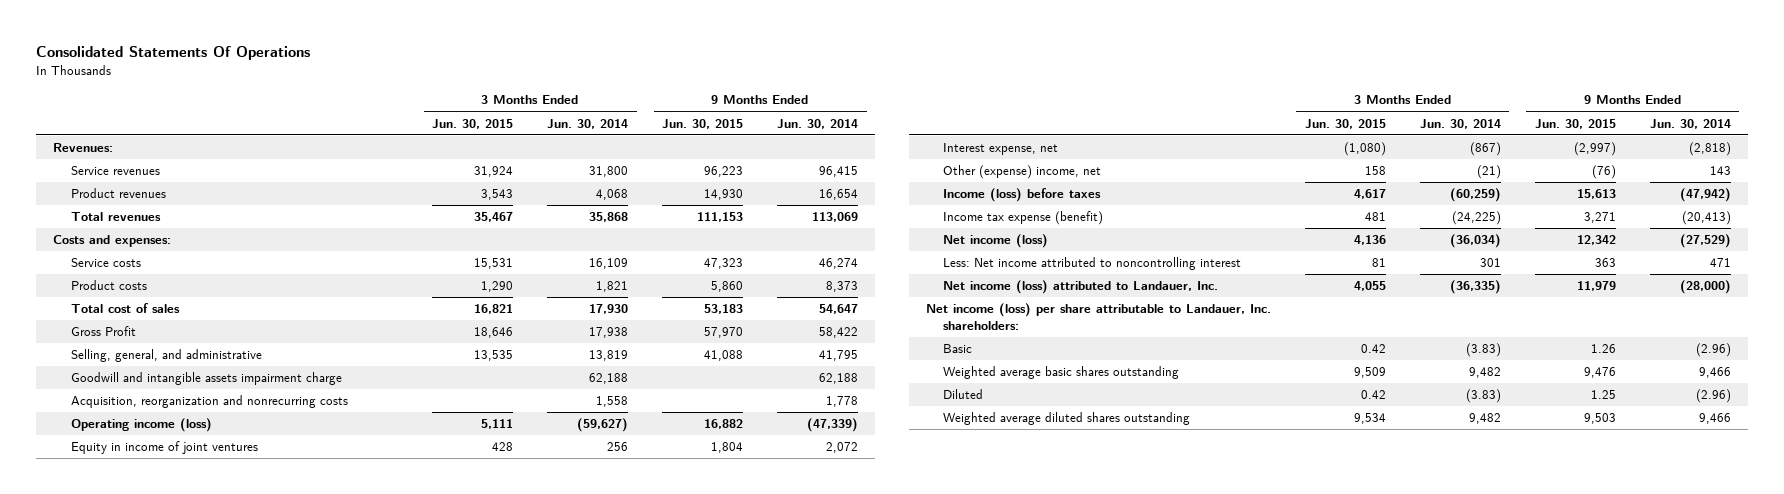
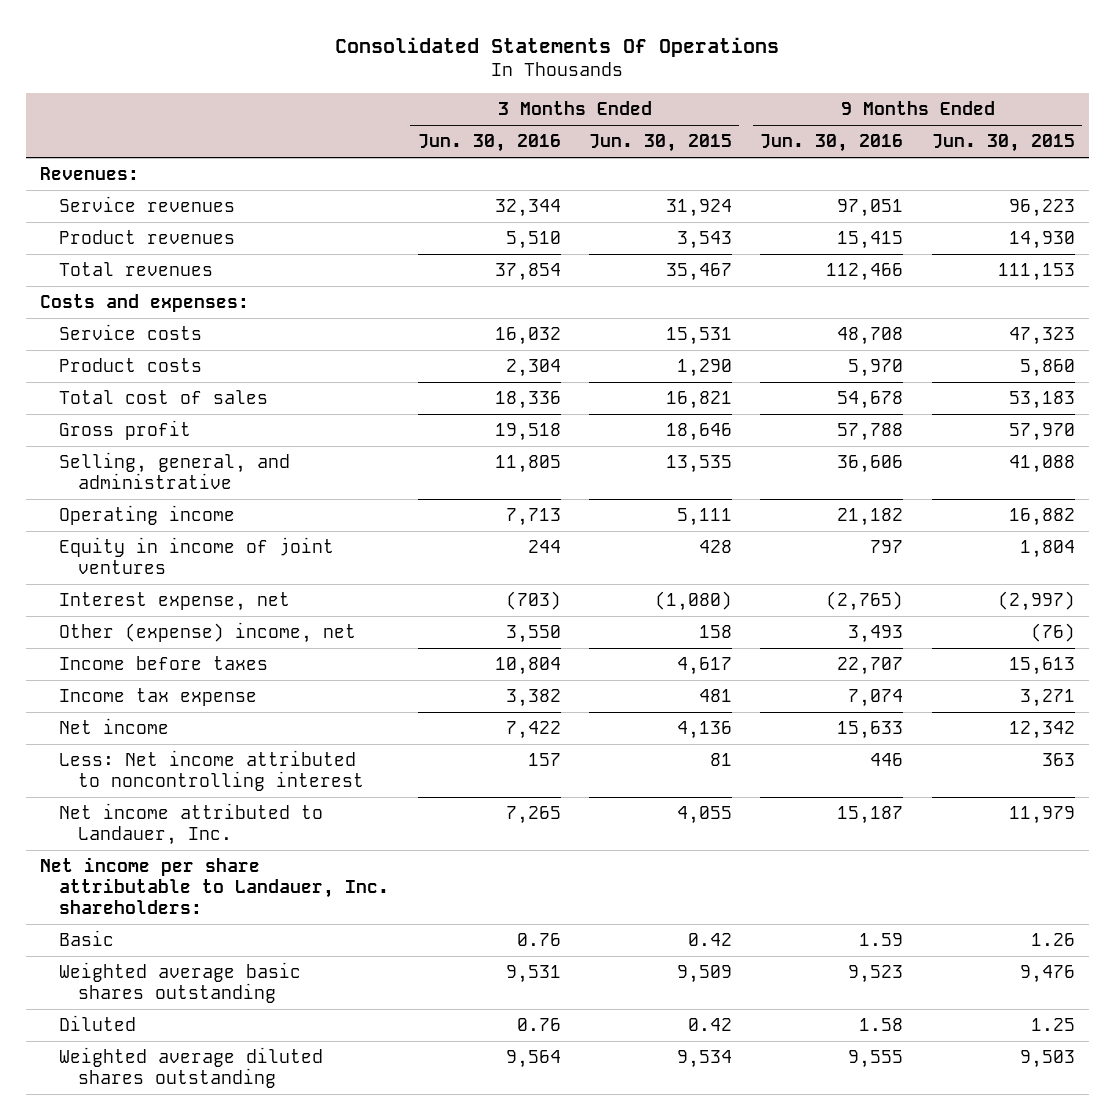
[547,118,629,129] Jun. 30, 2014 -> none
[777,118,859,129] Jun. 30, 2014 -> none
none -> [417,134,561,153] Jun. 30, 2016
none -> [760,134,904,153] Jun. 30, 2016
[71,326,137,337] Gross Profit -> [59,420,192,441] Gross profit
[71,372,343,386] Goodwill and intangible assets impairment charge -> none
[71,395,349,409] Acquisition, reorganization and nonrecurring costs -> none
[71,418,213,433] Operating income (loss) -> [59,505,236,526] Operating income
[943,188,1102,203] Income (loss) before taxes -> [59,656,269,671] Income before taxes
[943,211,1104,226] Income tax expense (benefit) -> [59,688,258,707] Income tax expense
[943,234,1049,249] Net income (loss) -> [59,718,170,735] Net income
[943,280,1219,295] Net income (loss) attributed to Landauer, Inc. -> [59,803,324,846] Net income attributed to Landauer, Inc.
[925,303,1271,331] Net income (loss) per share attributable to Landauer, Inc. shareholders: -> [39,857,390,915] Net income per share attributable to Landauer, Inc. shareholders:

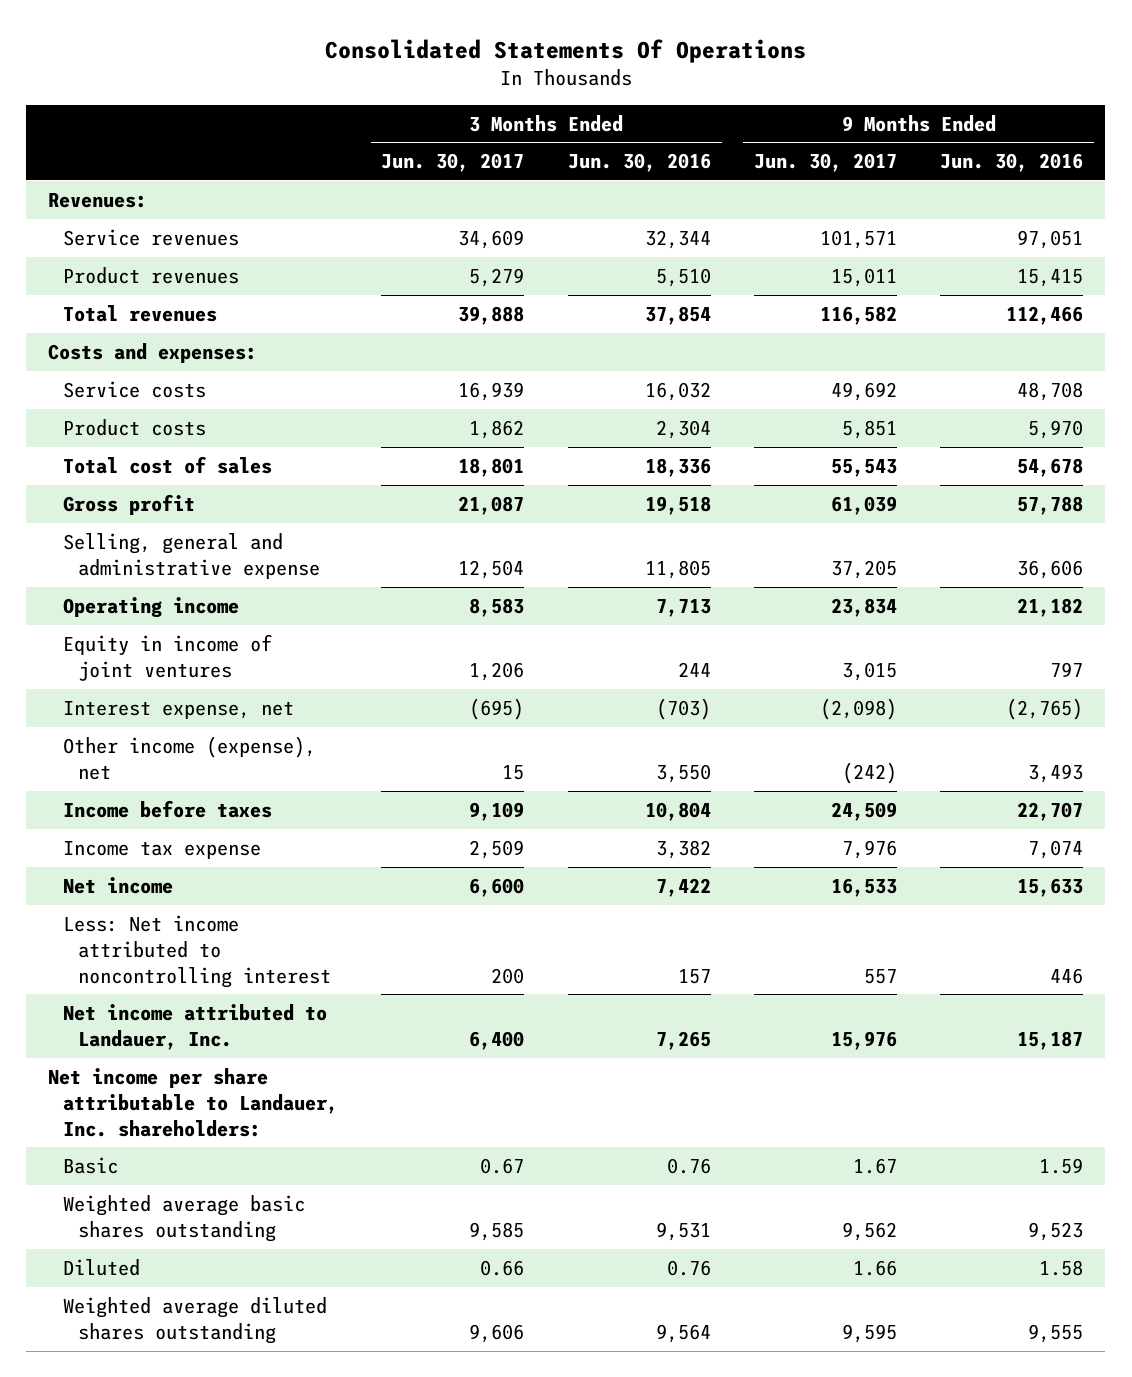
[588,134,732,153] Jun. 30, 2015 -> none
[931,134,1075,153] Jun. 30, 2015 -> none
none -> [381,153,525,173] Jun. 30, 2017
none -> [754,153,898,173] Jun. 30, 2017
[59,452,291,490] Selling, general, and administrative -> [63,532,320,579] Selling, general and administrative expense
[59,622,357,644] Other (expense) income, net -> [63,735,317,780] Other income (expense), net

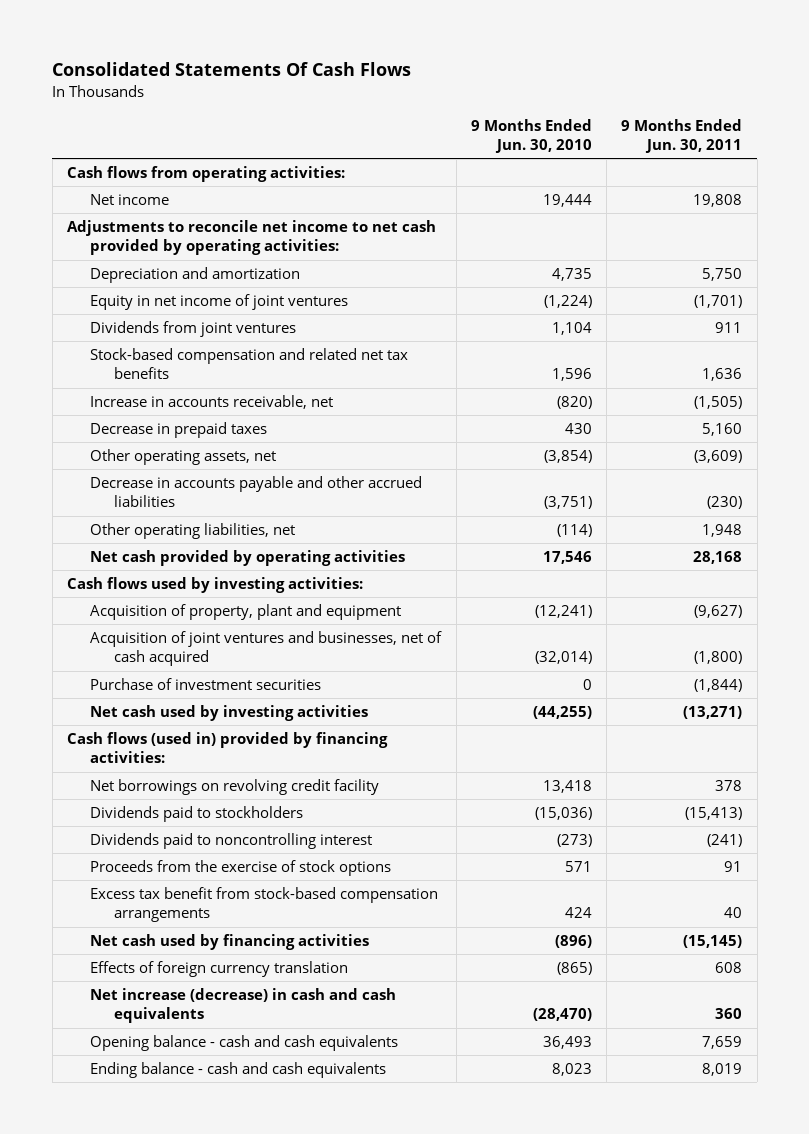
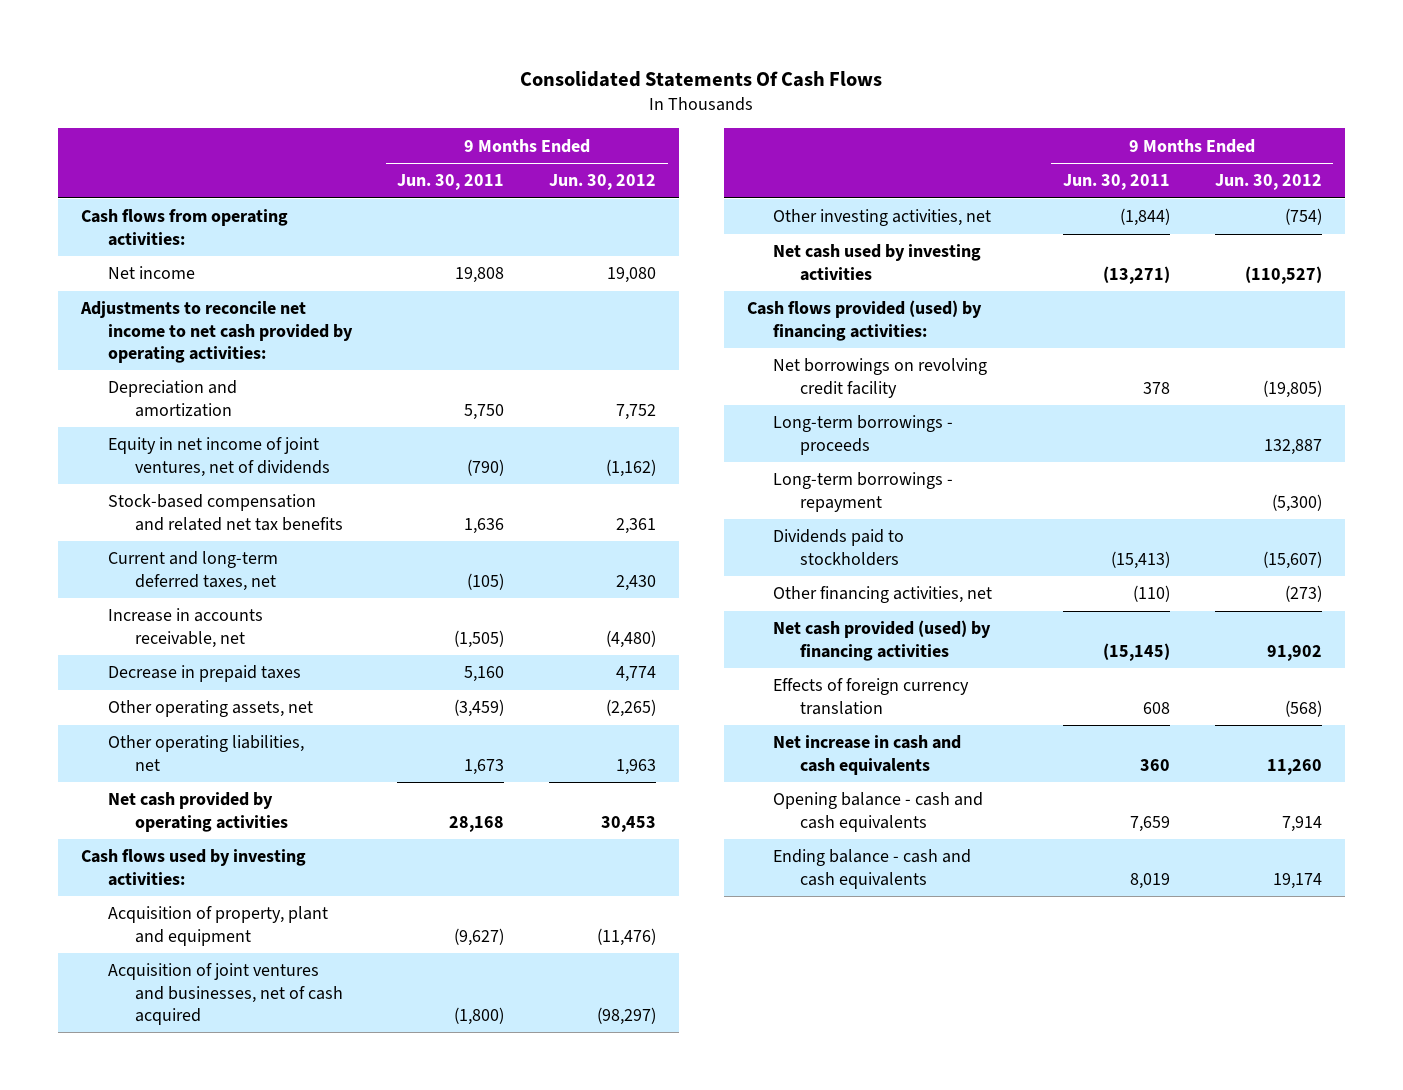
[470,118,592,154] 9 Months Ended Jun. 30, 2010 -> none
none -> [549,174,657,191] Jun. 30, 2012
[90,320,297,337] Dividends from joint ventures -> none
[90,293,349,310] Equity in net income of joint ventures -> [107,437,330,477] Equity in net income of joint ventures, net of dividends
[694,294,743,308] (1,701) -> [467,458,505,476] (790)
none -> [107,551,278,591] Current and long-term deferred taxes, net
[90,475,423,508] Decrease in accounts payable and other accrued liabilities -> none
[694,449,743,463] (3,609) -> [454,699,505,718] (3,459)
[702,523,743,537] 1,948 -> [464,758,505,775] 1,673
[90,677,322,690] Purchase of investment securities -> [773,209,992,227] Other investing activities, net
[67,731,389,764] Cash flows (used in) provided by financing activities: -> [746,300,982,341] Cash flows provided (used) by financing activities:
none -> [773,415,954,455] Long-term borrowings - proceeds
none -> [773,472,954,512] Long-term borrowings - repayment
[90,832,373,849] Dividends paid to noncontrolling interest -> none
[90,859,392,876] Proceeds from the exercise of stock options -> none
[90,886,439,923] Excess tax benefit from stock-based compensation arrangements -> none
none -> [773,586,993,604] Other financing activities, net
[90,933,370,950] Net cash used by financing activities -> [773,620,992,661] Net cash provided (used) by financing activities
[90,987,397,1024] Net increase (decrease) in cash and cash equivalents -> [773,735,962,775] Net increase in cash and cash equivalents

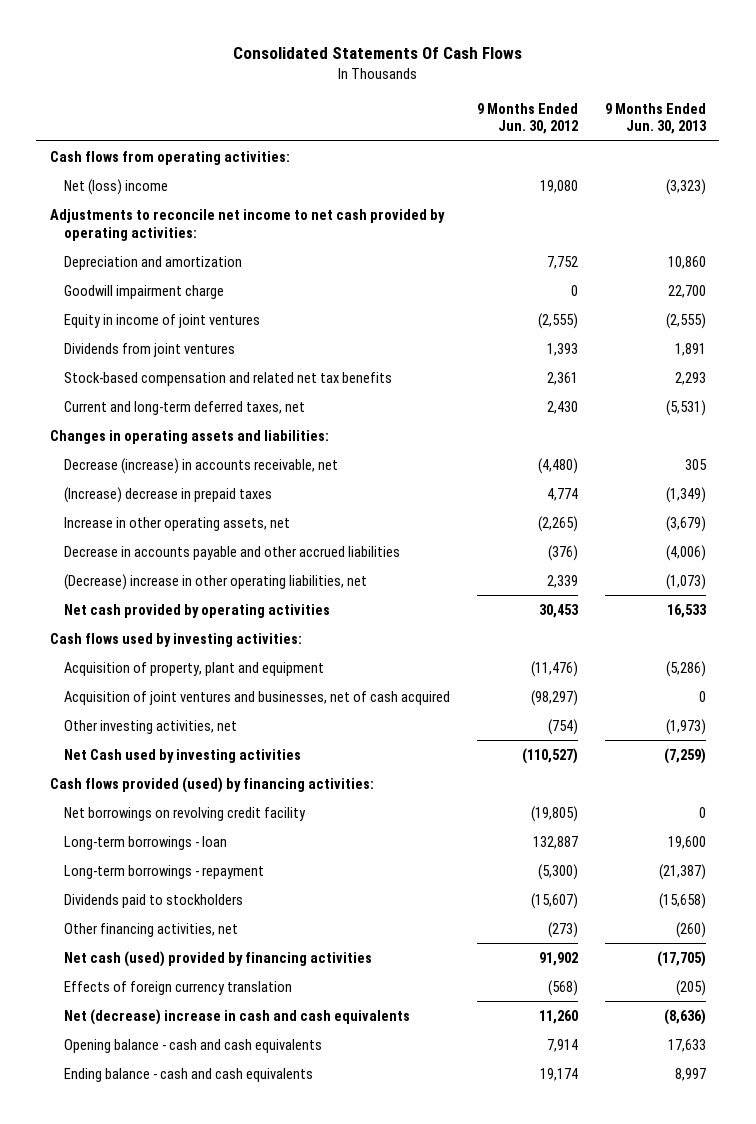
[397,174,505,191] Jun. 30, 2011 -> none
none -> [604,102,707,135] 9 Months Ended Jun. 30, 2013
[107,266,195,280] Net income -> [63,178,168,195] Net (loss) income
none -> [63,284,224,299] Goodwill impairment charge
[107,437,330,477] Equity in net income of joint ventures, net of dividends -> [63,313,260,328] Equity in income of joint ventures
[606,458,657,477] (1,162) -> [537,312,578,329] (2,555)
none -> [63,342,235,357] Dividends from joint ventures
none -> [49,429,329,444] Changes in operating assets and liabilities:
[107,608,263,648] Increase in accounts receivable, net -> [63,457,338,474] Decrease (increase) in accounts receivable, net
[107,665,301,683] Decrease in prepaid taxes -> [63,486,272,503] (Increase) decrease in prepaid taxes
[107,700,313,718] Other operating assets, net -> [63,516,290,531] Increase in other operating assets, net
none -> [63,545,400,560] Decrease in accounts payable and other accrued liabilities
[107,735,304,771] Other operating liabilities, net -> [63,573,367,590] (Decrease) increase in other operating liabilities, net
[616,758,657,775] 1,963 -> [546,574,578,588] 2,339
[773,244,982,281] Net cash used by investing activities -> [63,748,301,763] Net Cash used by investing activities
[773,415,954,455] Long-term borrowings - proceeds -> [63,835,227,850] Long-term borrowings - loan
[773,620,992,661] Net cash provided (used) by financing activities -> [63,950,372,967] Net cash (used) provided by financing activities
[773,735,962,775] Net increase in cash and cash equivalents -> [63,1008,410,1025] Net (decrease) increase in cash and cash equivalents

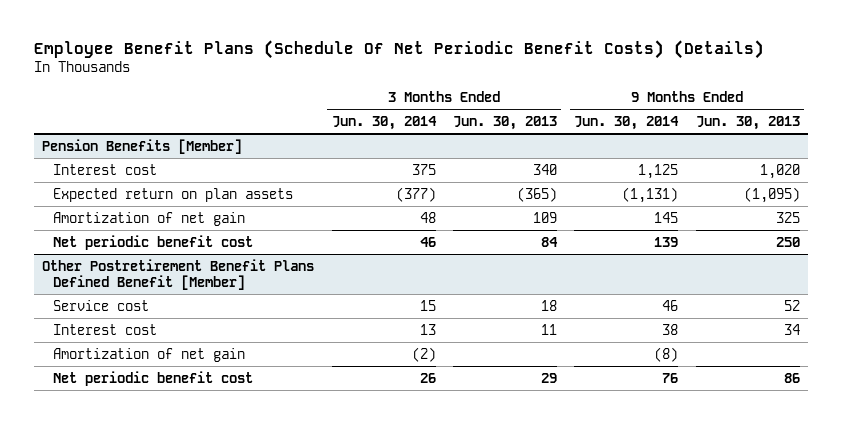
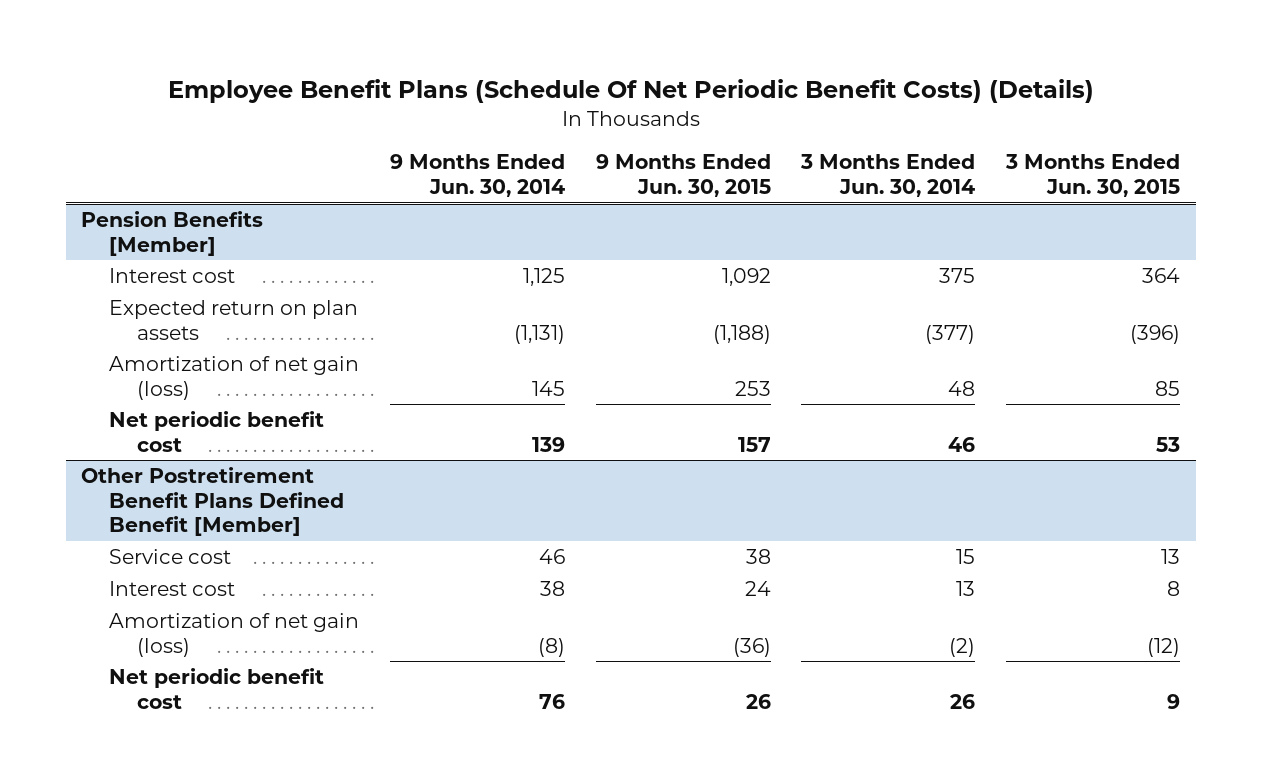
[453,116,558,131] Jun. 30, 2013 -> none
[695,116,800,131] Jun. 30, 2013 -> none
none -> [595,154,771,197] 9 Months Ended Jun. 30, 2015
none -> [1005,154,1181,197] 3 Months Ended Jun. 30, 2015
[52,211,245,226] Amortization of net gain -> [108,356,359,400] Amortization of net gain (loss)
[52,347,245,362] Amortization of net gain -> [108,613,359,657] Amortization of net gain (loss)

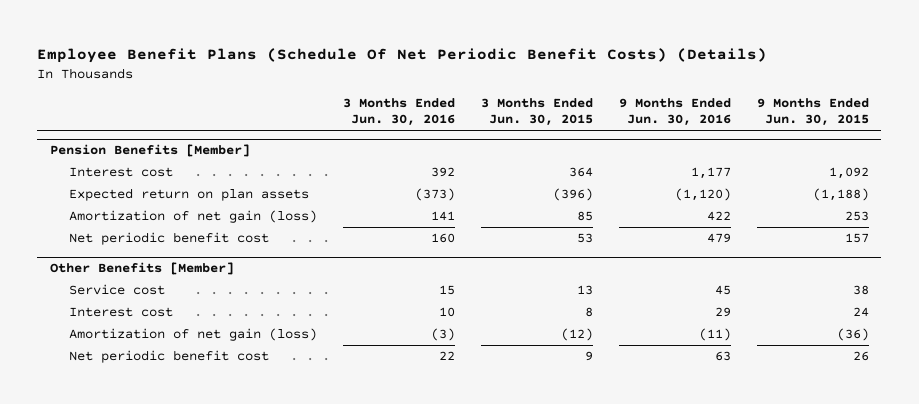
[389,154,565,197] 9 Months Ended Jun. 30, 2014 -> none
[800,154,976,197] 3 Months Ended Jun. 30, 2014 -> none
none -> [343,98,456,127] 3 Months Ended Jun. 30, 2016
none -> [618,98,731,127] 9 Months Ended Jun. 30, 2016
[80,467,344,537] Other Postretirement Benefit Plans Defined Benefit [Member] -> [50,262,235,276] Other Benefits [Member]

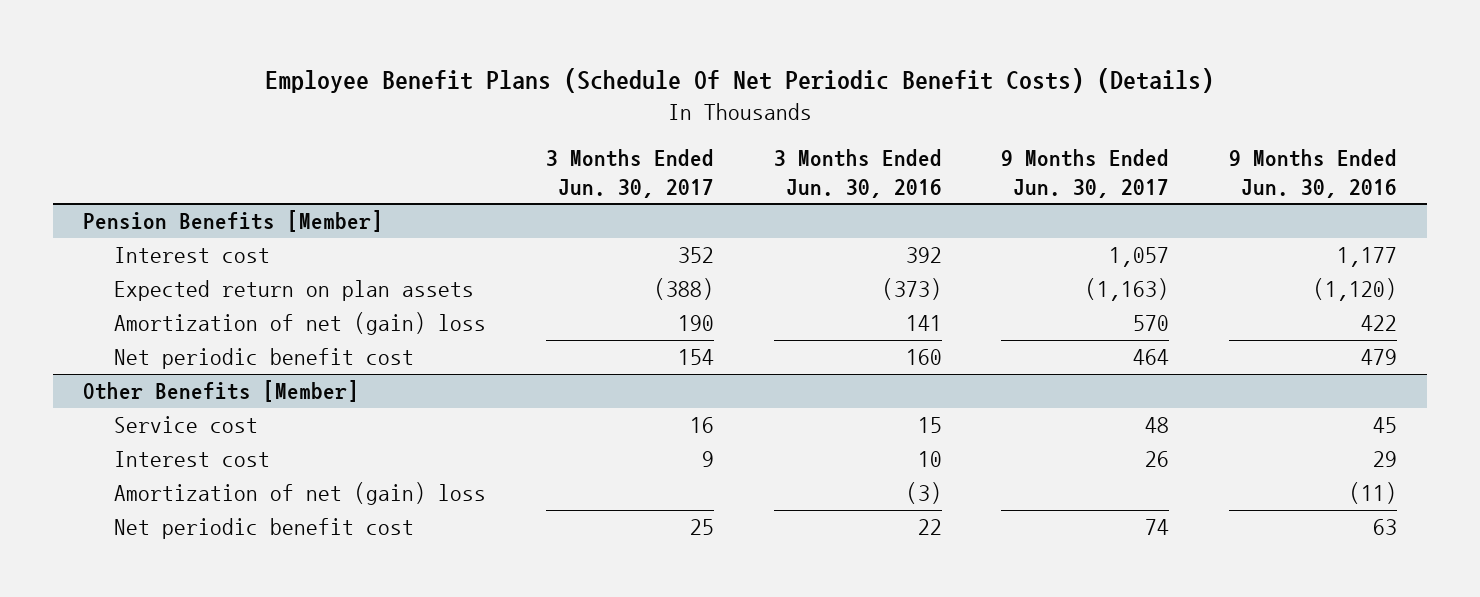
[480,98,593,127] 3 Months Ended Jun. 30, 2015 -> none
[756,98,869,127] 9 Months Ended Jun. 30, 2015 -> none
none -> [545,149,714,198] 3 Months Ended Jun. 30, 2017
none -> [1001,149,1170,198] 9 Months Ended Jun. 30, 2017
[69,210,318,224] Amortization of net gain (loss) -> [113,312,486,336] Amortization of net (gain) loss
[69,328,318,342] Amortization of net gain (loss) -> [113,482,486,506] Amortization of net (gain) loss

